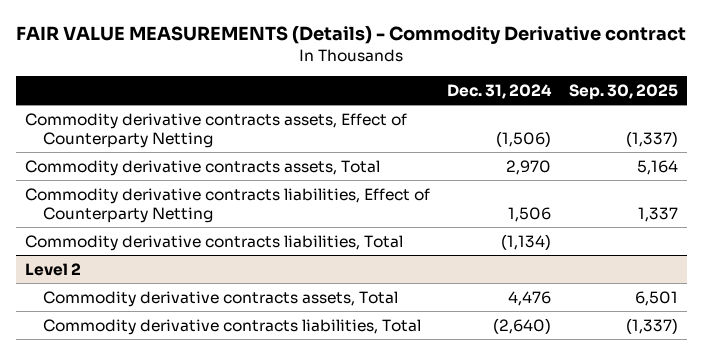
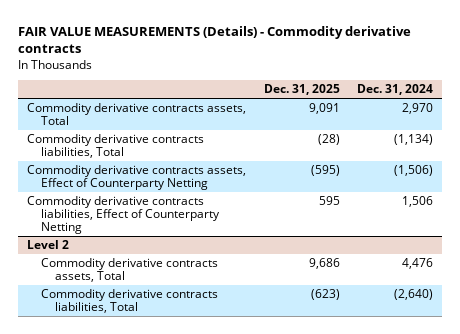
[16,25,687,44] FAIR VALUE MEASUREMENTS (Details) - Commodity Derivative contract -> [18,25,412,54] FAIR VALUE MEASUREMENTS (Details) - Commodity derivative contracts
[569,84,679,101] Sep. 30, 2025 -> none
none -> [263,84,340,96] Dec. 31, 2025
[24,112,407,148] Commodity derivative contracts assets, Effect of Counterparty Netting -> [27,165,247,191] Commodity derivative contracts assets, Effect of Counterparty Netting
[24,187,430,223] Commodity derivative contracts liabilities, Effect of Counterparty Netting -> [27,196,221,235] Commodity derivative contracts liabilities, Effect of Counterparty Netting

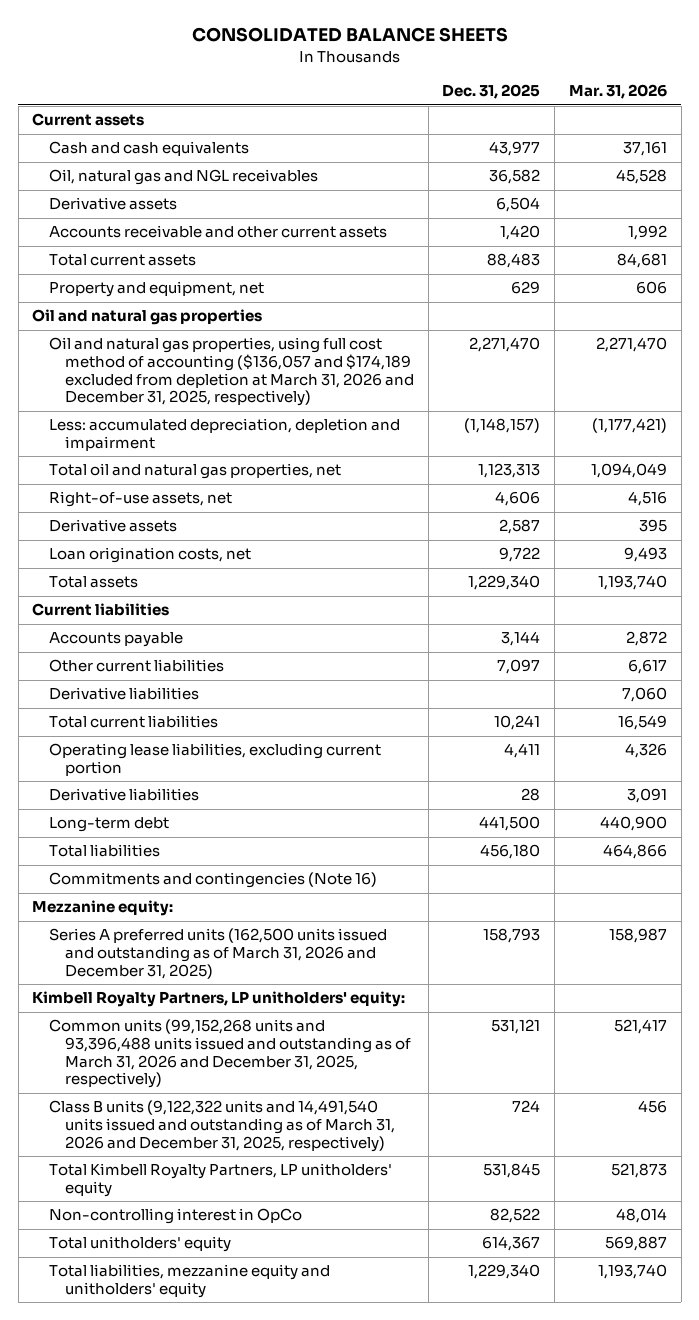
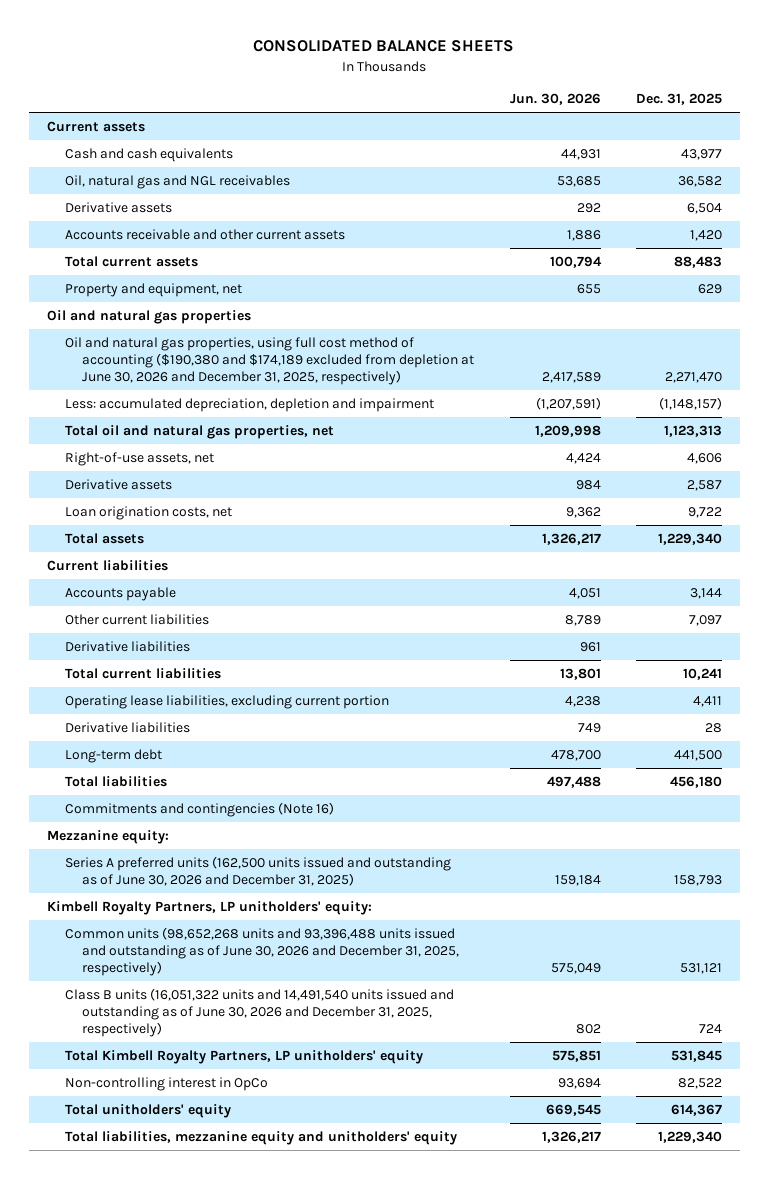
[568,84,667,100] Mar. 31, 2026 -> none
none -> [509,92,601,105] Jun. 30, 2026
[48,337,414,407] Oil and natural gas properties, using full cost method of accounting ($136,057 and $174,189 excluded from depletion at March 31, 2026 and December 31, 2025, respectively) -> [64,337,475,385] Oil and natural gas properties, using full cost method of accounting ($190,380 and $174,189 excluded from depletion at June 30, 2026 and December 31, 2025, respectively)
[48,928,387,979] Series A preferred units (162,500 units issued and outstanding as of March 31, 2026 and December 31, 2025) -> [64,856,451,887] Series A preferred units (162,500 units issued and outstanding as of June 30, 2026 and December 31, 2025)
[48,1019,411,1089] Common units (99,152,268 units and 93,396,488 units issued and outstanding as of March 31, 2026 and December 31, 2025, respectively) -> [64,927,460,976] Common units (98,652,268 units and 93,396,488 units issued and outstanding as of June 30, 2026 and December 31, 2025, respectively)
[48,1100,395,1152] Class B units (9,122,322 units and 14,491,540 units issued and outstanding as of March 31, 2026 and December 31, 2025, respectively) -> [64,988,454,1037] Class B units (16,051,322 units and 14,491,540 units issued and outstanding as of June 30, 2026 and December 31, 2025, respectively)

